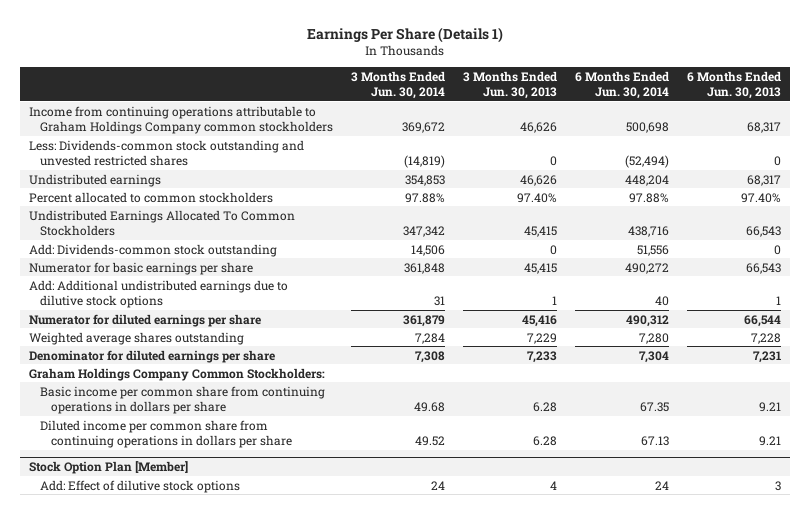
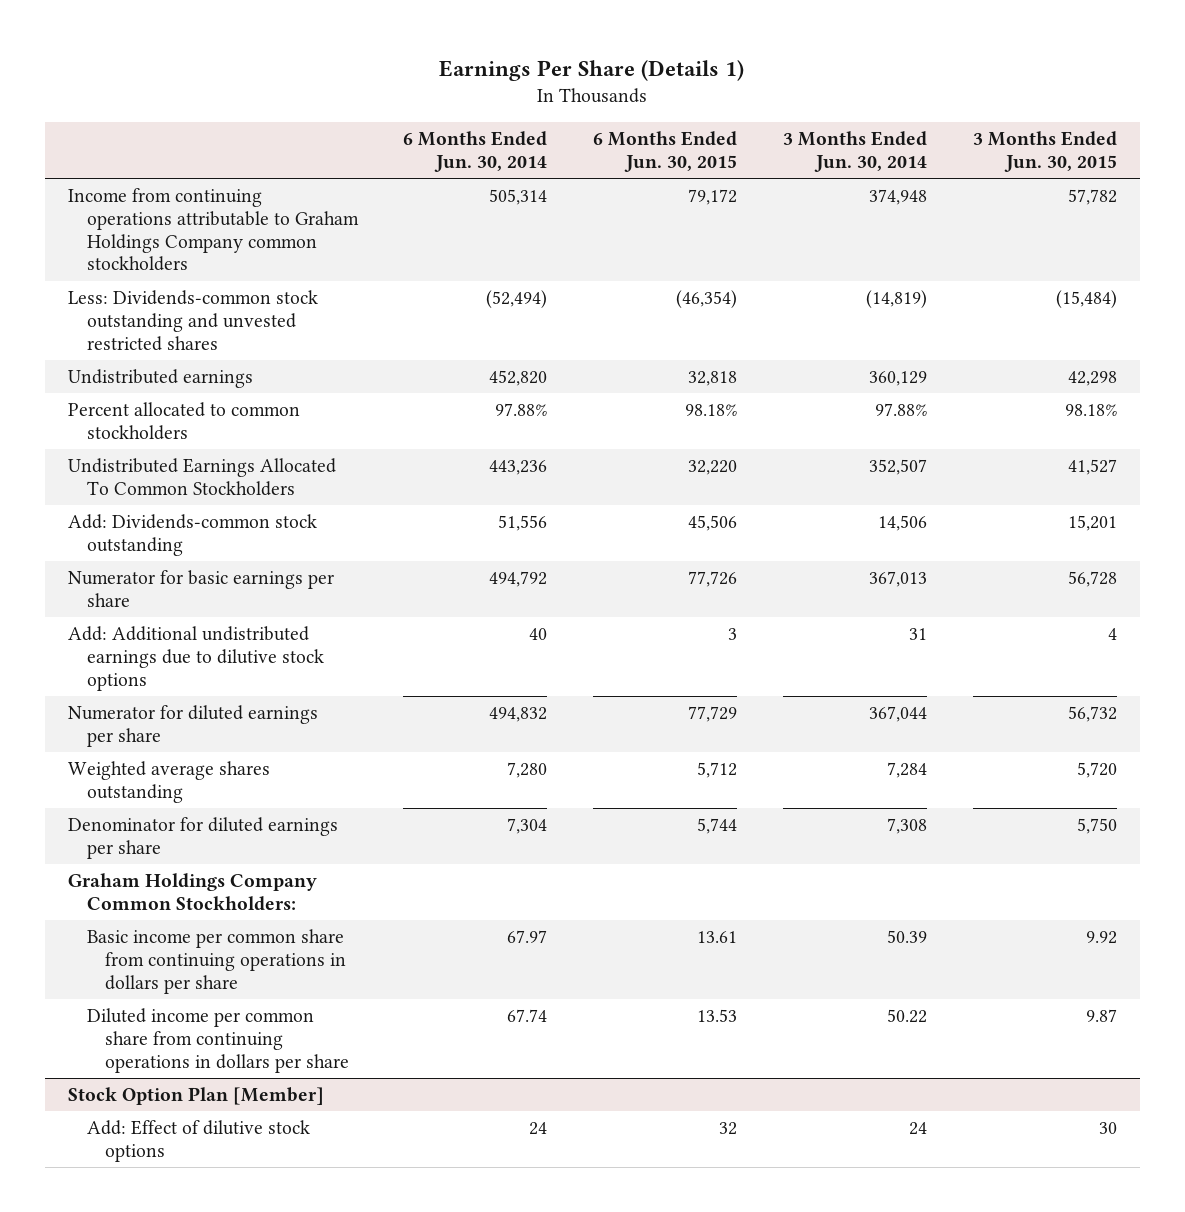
[463,70,558,99] 3 Months Ended Jun. 30, 2013 -> none
[687,70,782,99] 6 Months Ended Jun. 30, 2013 -> none
none -> [593,131,738,172] 6 Months Ended Jun. 30, 2015
none -> [972,131,1117,172] 3 Months Ended Jun. 30, 2015
[402,121,446,133] 369,672 -> [868,189,927,206] 374,948
[626,121,670,133] 500,698 -> [489,189,548,206] 505,314
[405,174,446,186] 354,853 -> [868,371,927,387] 360,129
[625,174,670,186] 448,204 -> [489,370,548,387] 452,820
[403,225,446,237] 347,342 -> [868,459,927,476] 352,507
[628,225,670,237] 438,716 -> [489,460,548,476] 443,236
[404,262,446,274] 361,848 -> [868,571,927,588] 367,013
[625,262,670,274] 490,272 -> [489,571,548,588] 494,792
[403,314,446,327] 361,879 -> [868,706,927,723] 367,044
[626,314,670,327] 490,312 -> [489,707,548,723] 494,832
[414,401,446,412] 49.68 -> [886,930,927,944] 50.39
[640,401,670,412] 67.35 -> [507,930,548,944] 67.97
[415,435,446,446] 49.52 -> [886,1009,927,1024] 50.22
[641,435,670,446] 67.13 -> [507,1009,548,1023] 67.74

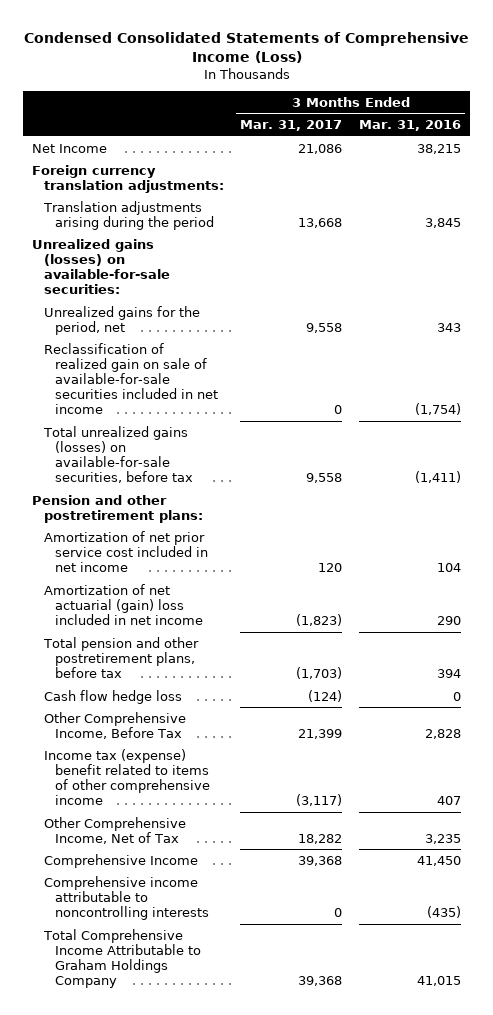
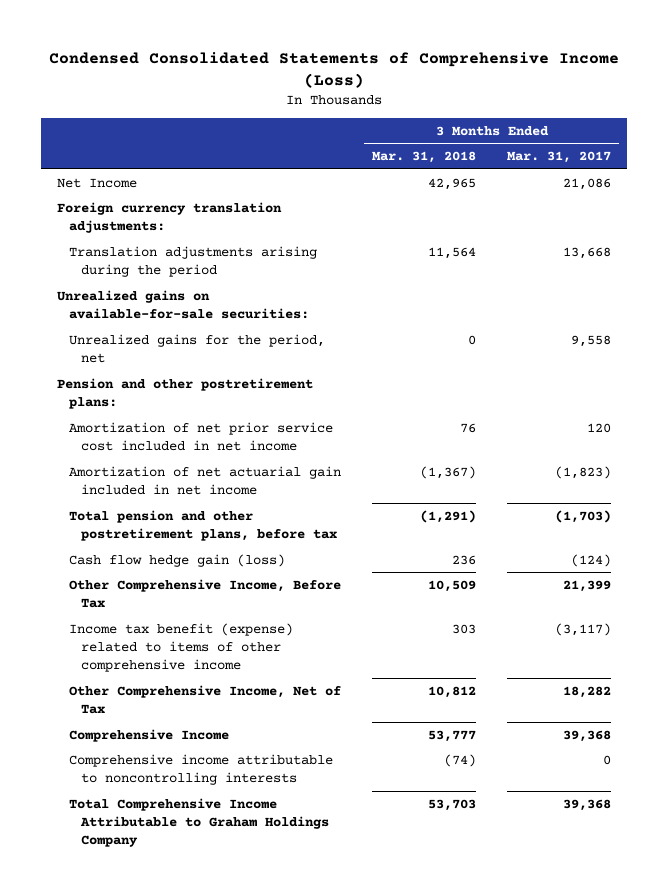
[359,120,462,132] Mar. 31, 2016 -> none
none -> [372,151,477,164] Mar. 31, 2018
[31,238,170,295] Unrealized gains (losses) on available-for-sale securities: -> [56,289,309,319] Unrealized gains on available-for-sale securities:
[43,342,219,415] Reclassification of realized gain on sale of available-for-sale securities included in net income -> none
[42,425,194,484] Total unrealized gains (losses) on available-for-sale securities, before tax -> none
[43,583,204,625] Amortization of net actuarial (gain) loss included in net income -> [68,465,341,495] Amortization of net actuarial gain included in net income
[43,689,182,704] Cash flow hedge loss -> [68,553,285,567] Cash flow hedge gain (loss)
[43,748,211,806] Income tax (expense) benefit related to items of other comprehensive income -> [68,622,293,673] Income tax benefit (expense) related to items of other comprehensive income

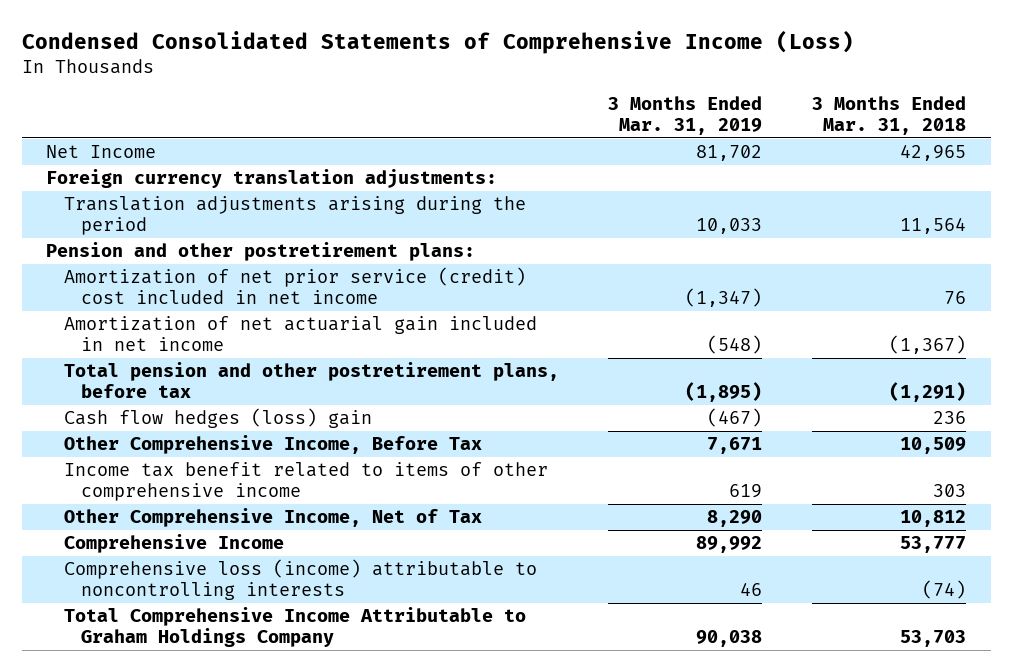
[507,151,612,164] Mar. 31, 2017 -> none
none -> [608,96,763,135] 3 Months Ended Mar. 31, 2019
[56,289,309,319] Unrealized gains on available-for-sale securities: -> none
[68,333,325,363] Unrealized gains for the period, net -> none
[68,421,333,451] Amortization of net prior service cost included in net income -> [63,267,526,304] Amortization of net prior service (credit) cost included in net income
[68,553,285,567] Cash flow hedge gain (loss) -> [63,408,372,429] Cash flow hedges (loss) gain
[68,622,293,673] Income tax benefit (expense) related to items of other comprehensive income -> [63,462,548,501] Income tax benefit related to items of other comprehensive income
[68,753,333,785] Comprehensive income attributable to noncontrolling interests -> [63,559,537,600] Comprehensive loss (income) attributable to noncontrolling interests

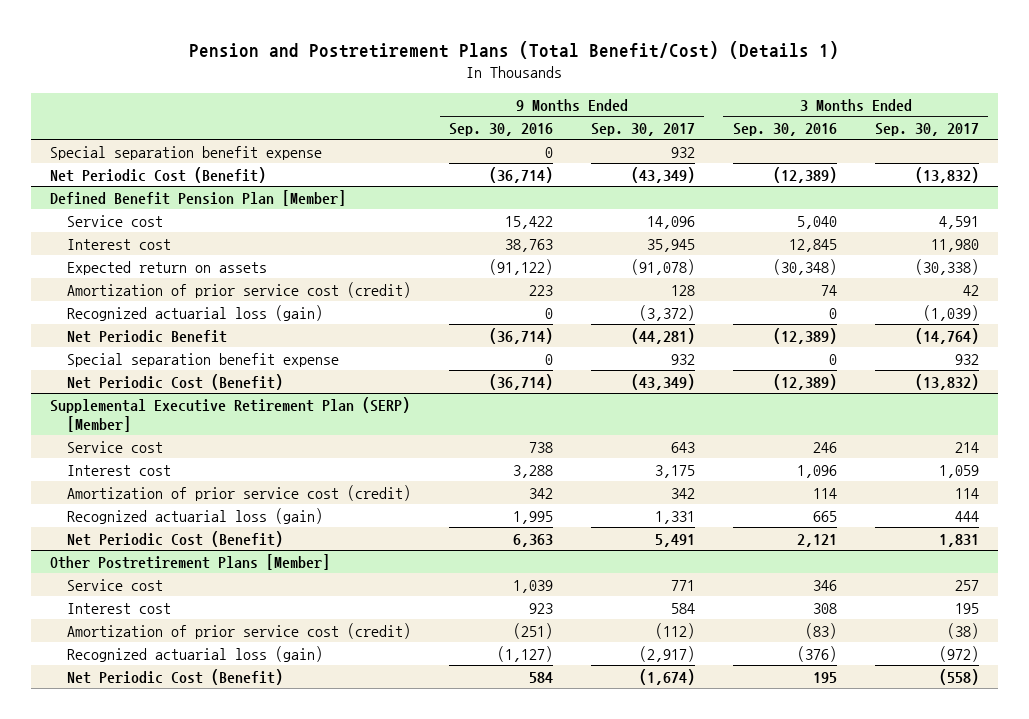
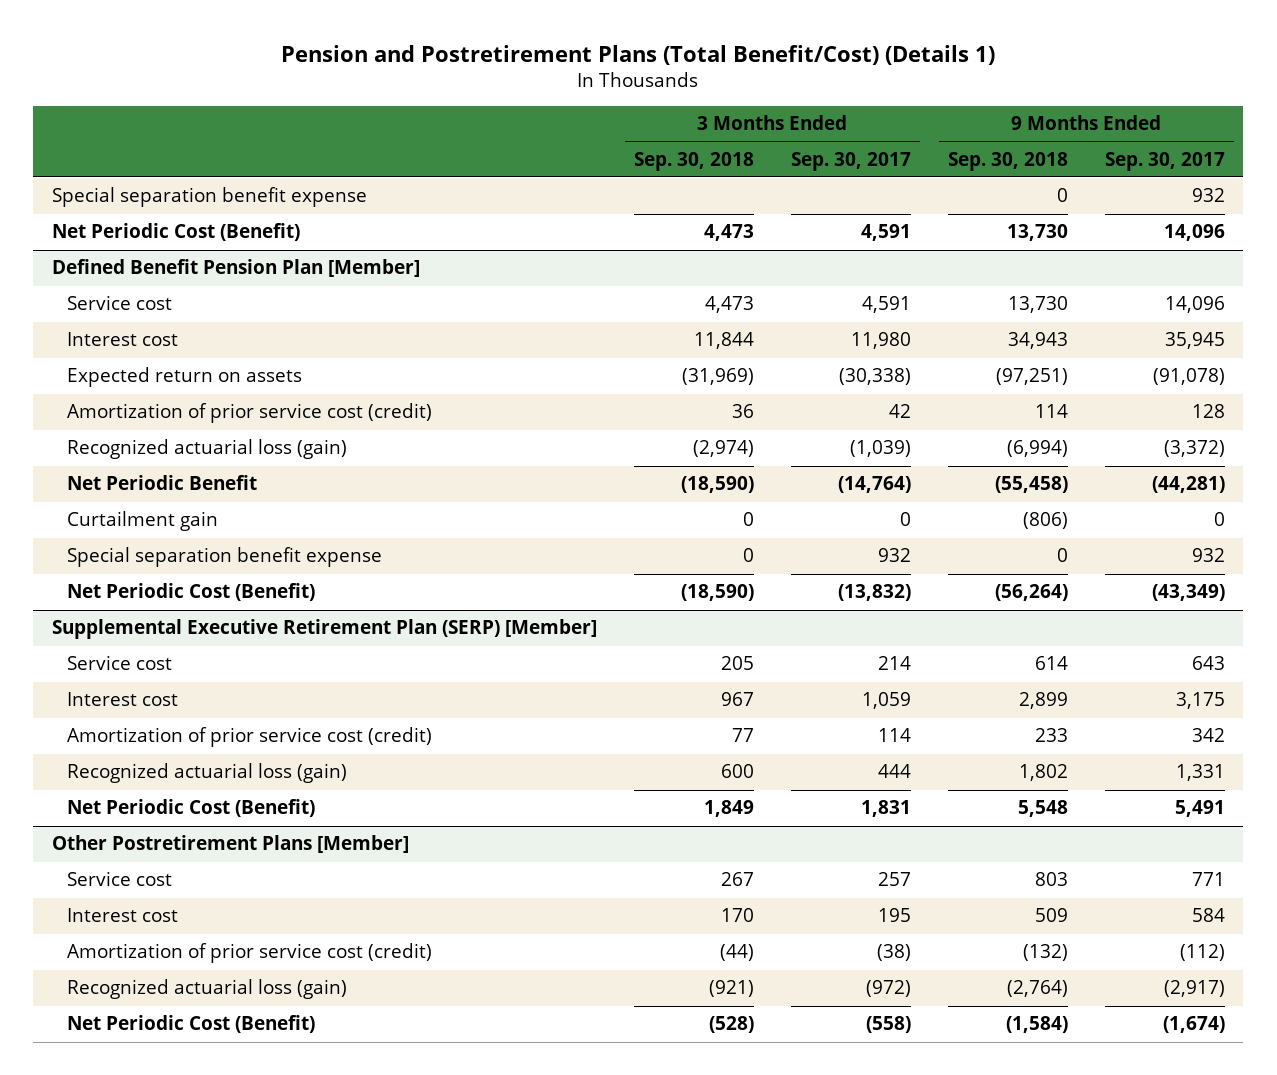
[449,123,554,137] Sep. 30, 2016 -> none
[732,123,837,137] Sep. 30, 2016 -> none
none -> [633,151,754,171] Sep. 30, 2018
none -> [947,151,1068,171] Sep. 30, 2018
[630,166,695,183] (43,349) -> [1163,224,1225,242] 14,096
[914,166,979,183] (13,832) -> [860,224,911,242] 4,591
none -> [66,511,218,532] Curtailment gain

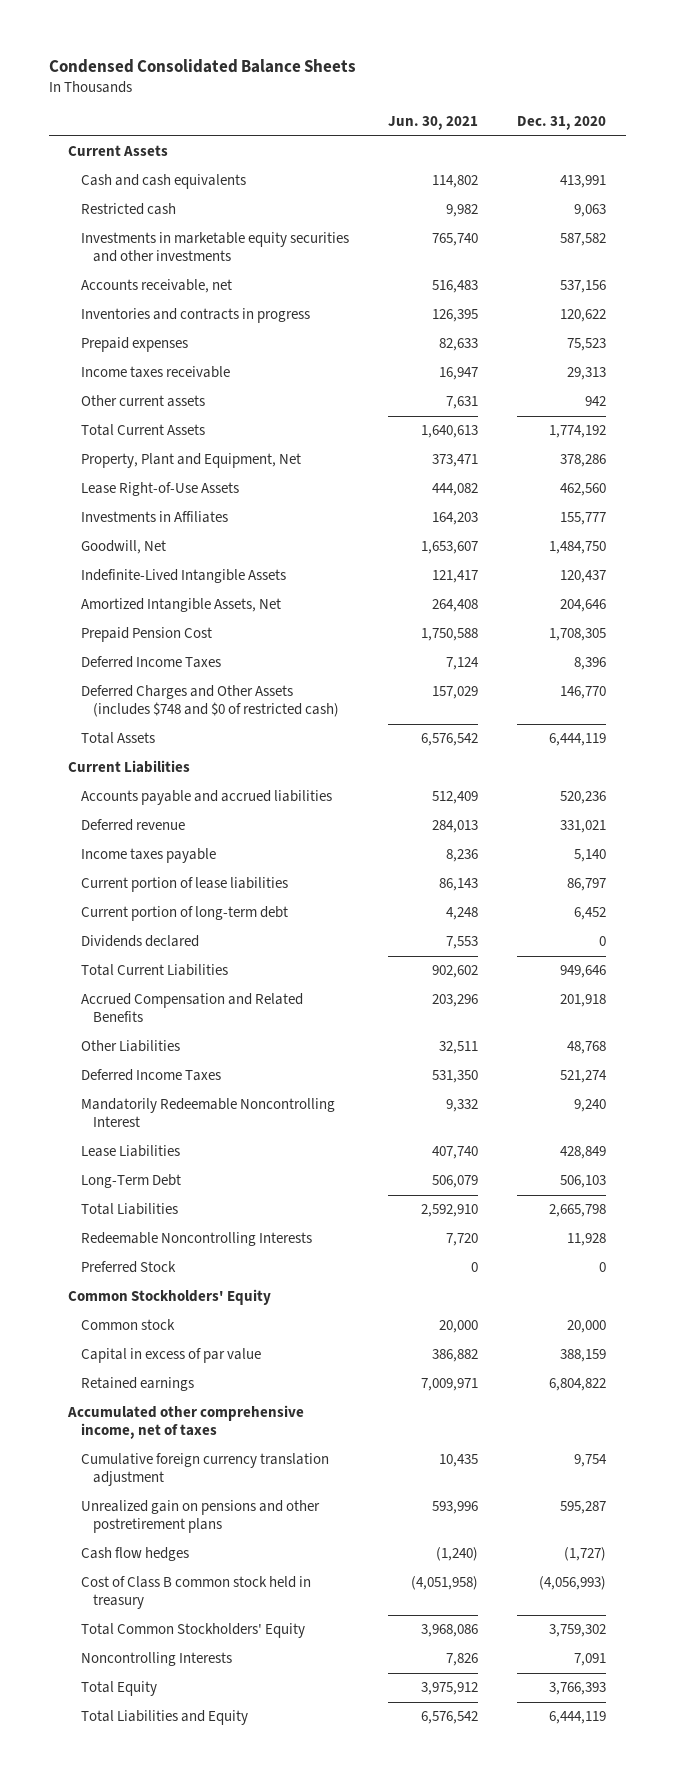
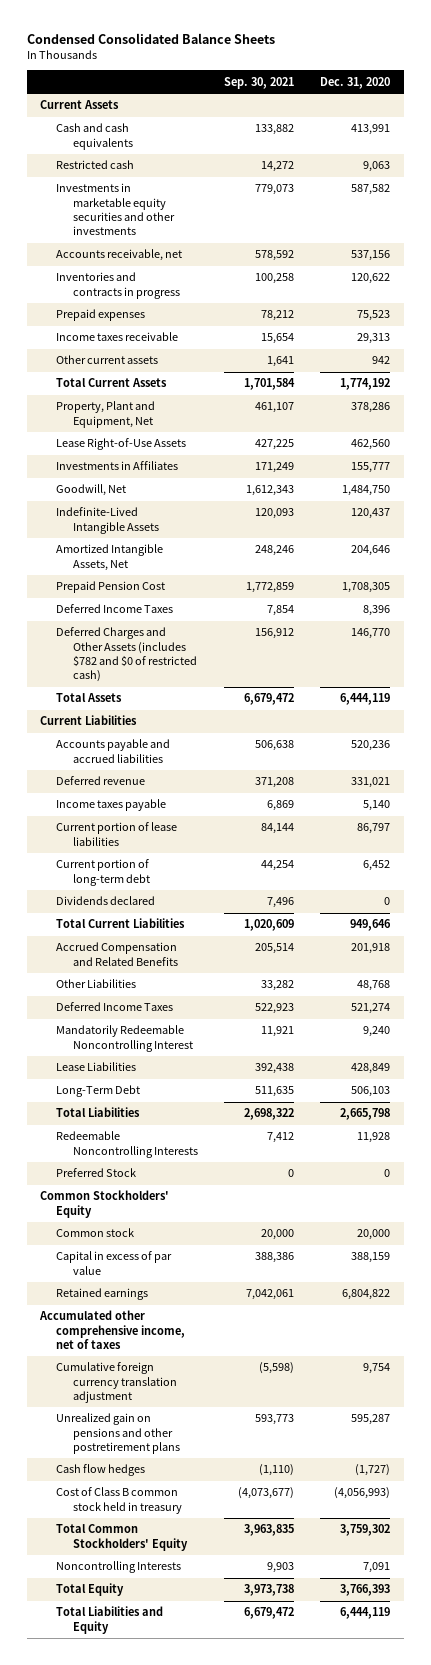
[387,116,478,131] Jun. 30, 2021 -> none
none -> [223,76,294,89] Sep. 30, 2021
[80,685,339,718] Deferred Charges and Other Assets (includes $748 and $0 of restricted cash) -> [56,627,197,683] Deferred Charges and Other Assets (includes $782 and $0 of restricted cash)

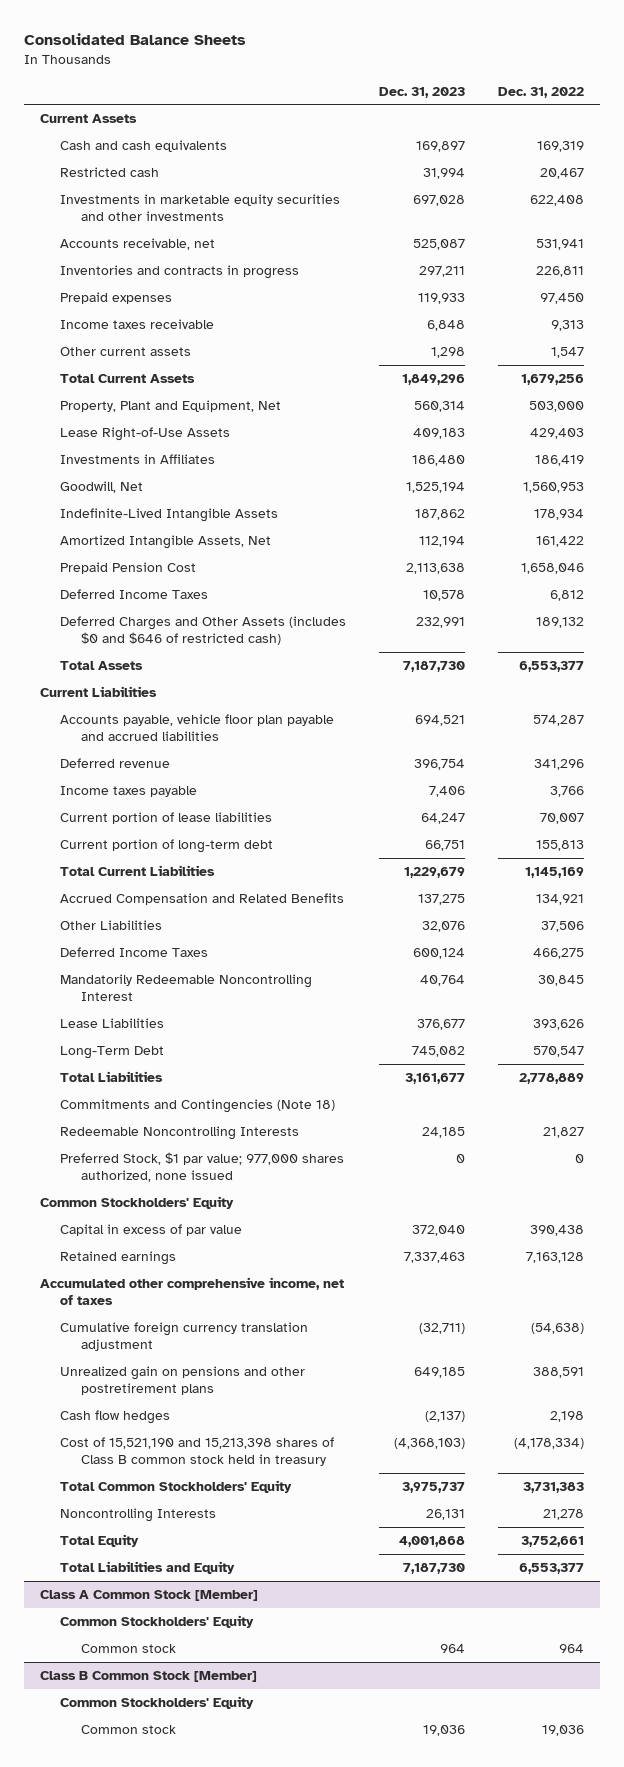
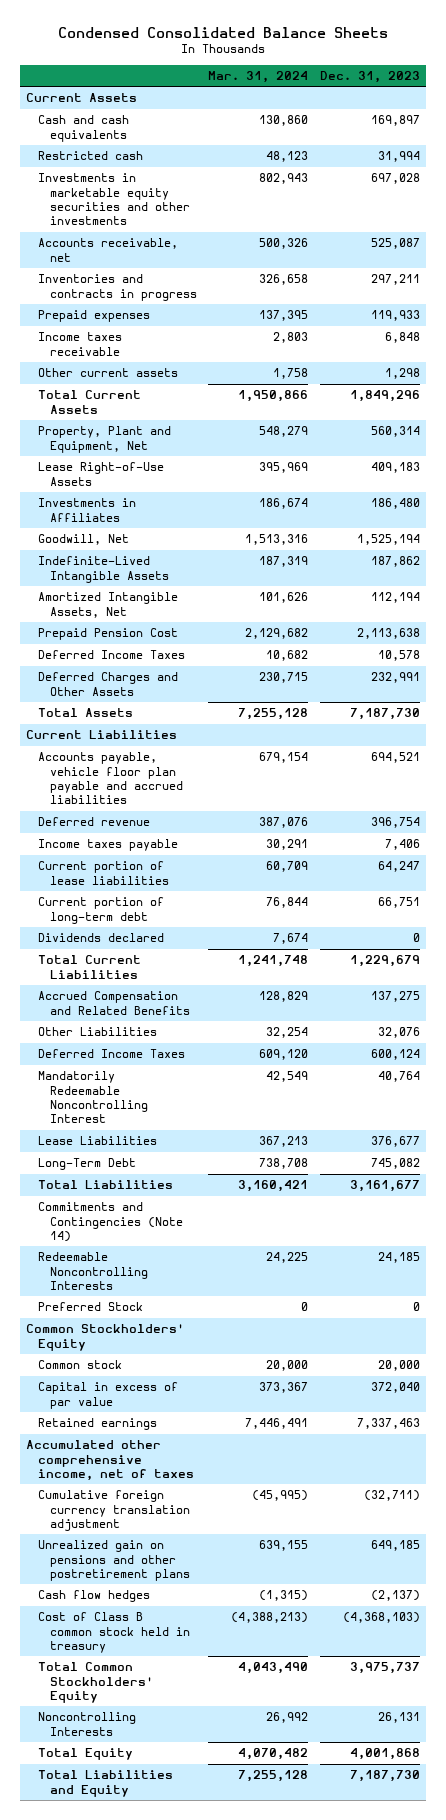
[23,33,246,46] Consolidated Balance Sheets -> [57,26,388,38] Condensed Consolidated Balance Sheets
[497,86,584,98] Dec. 31, 2022 -> none
none -> [208,71,309,84] Mar. 31, 2024
[60,616,347,646] Deferred Charges and Other Assets (includes $0 and $646 of restricted cash) -> [37,672,178,696] Deferred Charges and Other Assets
none -> [37,933,164,943] Dividends declared
[60,1099,336,1114] Commitments and Contingencies (Note 18) -> [37,1202,183,1242] Commitments and Contingencies (Note 14)
[60,1152,345,1183] Preferred Stock, $1 par value; 977,000 shares authorized, none issued -> [37,1302,143,1312] Preferred Stock
none -> [37,1360,122,1370] Common stock
[60,1437,335,1467] Cost of 15,521,190 and 15,213,398 shares of Class B common stock held in treasury -> [37,1612,190,1653] Cost of Class B common stock held in treasury
[39,1590,258,1602] Class A Common Stock [Member] -> none
[60,1615,255,1629] Common Stockholders' Equity -> none
[80,1644,176,1654] Common stock -> none
[39,1671,257,1683] Class B Common Stock [Member] -> none
[60,1696,255,1710] Common Stockholders' Equity -> none
[80,1725,176,1735] Common stock -> none

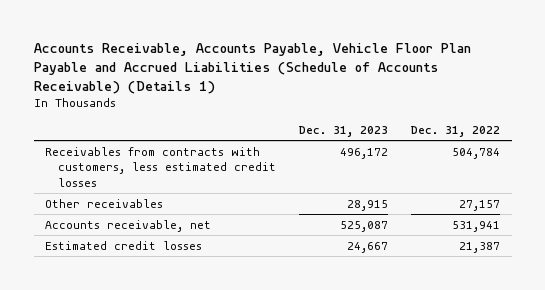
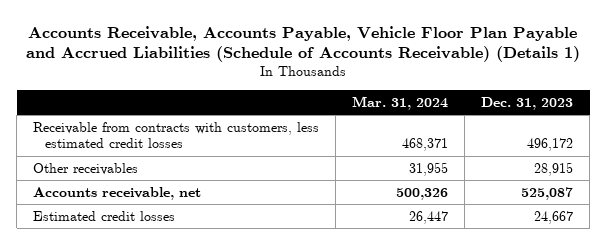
[411,126,501,138] Dec. 31, 2022 -> none
none -> [352,95,449,110] Mar. 31, 2024
[45,146,277,188] Receivables from contracts with customers, less estimated credit losses -> [33,121,320,149] Receivable from contracts with customers, less estimated credit losses

